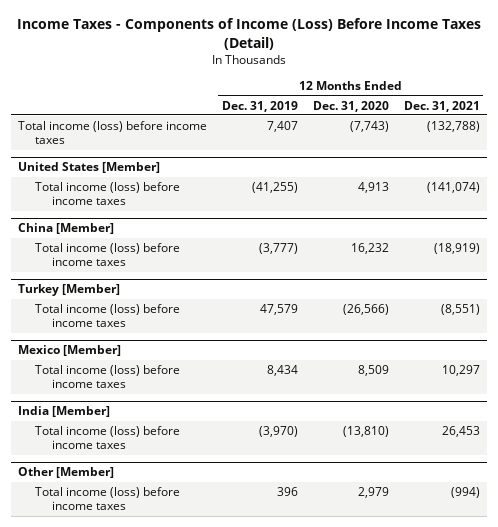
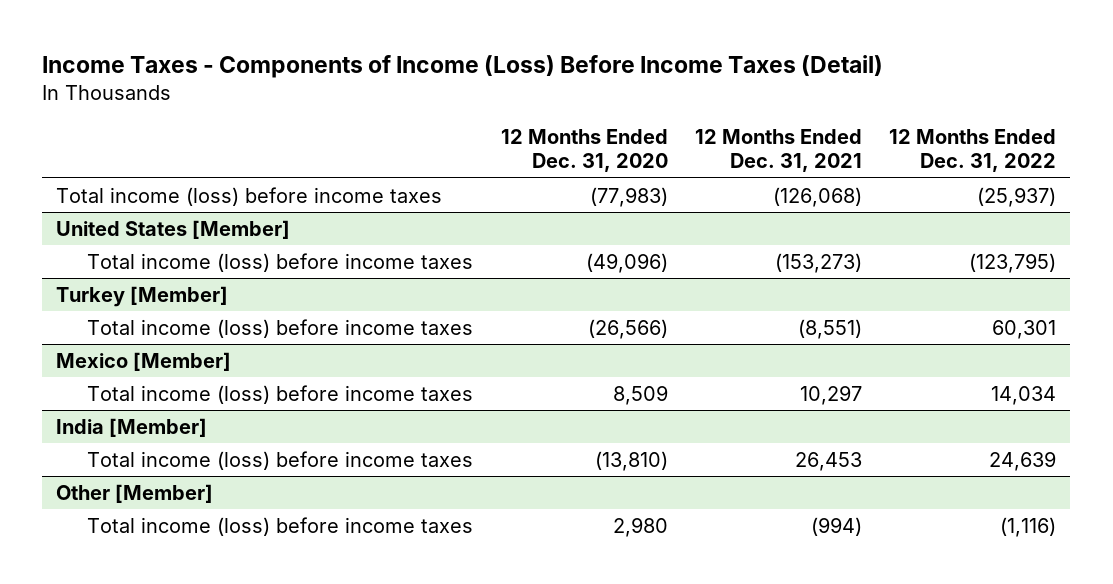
[221,100,298,112] Dec. 31, 2019 -> none
none -> [889,128,1057,173] 12 Months Ended Dec. 31, 2022
[349,120,389,132] (7,743) -> [589,186,668,207] (77,983)
[426,120,480,132] (132,788) -> [773,186,863,207] (126,068)
[18,223,115,235] China [Member] -> none
[35,242,181,267] Total income (loss) before income taxes -> none
[357,181,389,193] 4,913 -> [585,252,668,273] (49,096)
[426,181,480,193] (141,074) -> [775,252,863,273] (153,273)
[357,486,389,498] 2,979 -> [612,516,668,537] 2,980

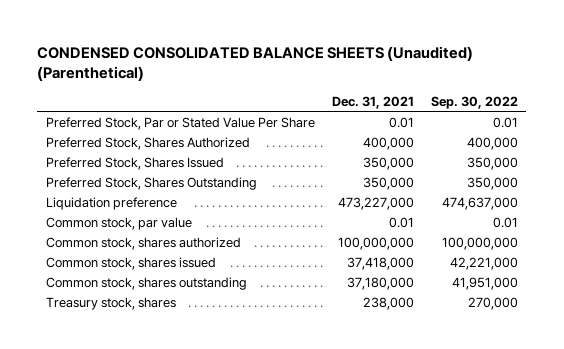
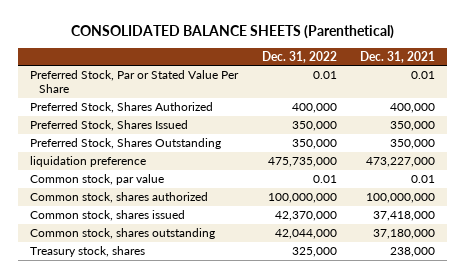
[37,45,474,82] CONDENSED CONSOLIDATED BALANCE SHEETS (Unaudited) (Parenthetical) -> [70,25,394,40] CONSOLIDATED BALANCE SHEETS (Parenthetical)
[430,95,518,109] Sep. 30, 2022 -> none
none -> [261,50,337,63] Dec. 31, 2022
[45,196,177,210] Liquidation preference -> [29,156,146,168] liquidation preference

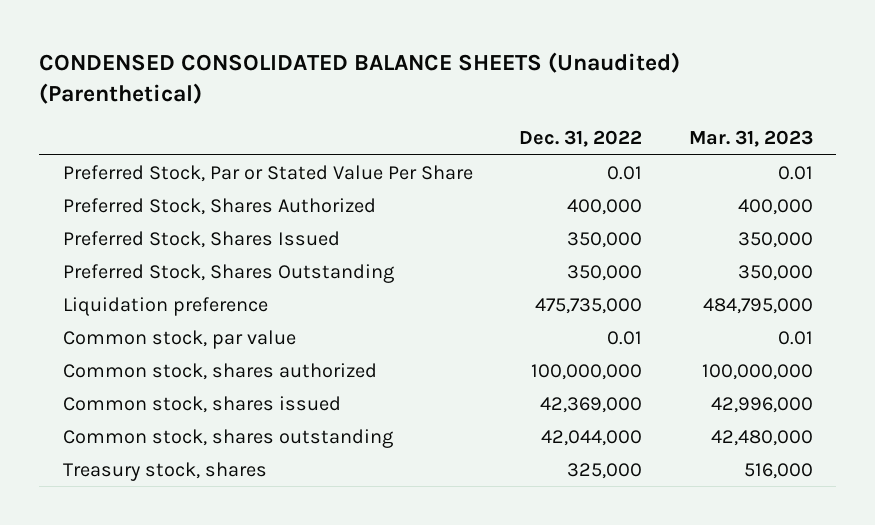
[70,25,394,40] CONSOLIDATED BALANCE SHEETS (Parenthetical) -> [39,52,681,105] CONDENSED CONSOLIDATED BALANCE SHEETS (Unaudited) (Parenthetical)
[360,50,436,63] Dec. 31, 2021 -> none
none -> [688,130,813,148] Mar. 31, 2023
[29,156,146,168] liquidation preference -> [62,296,268,316] Liquidation preference
[274,211,337,222] 42,370,000 -> [540,396,643,413] 42,369,000

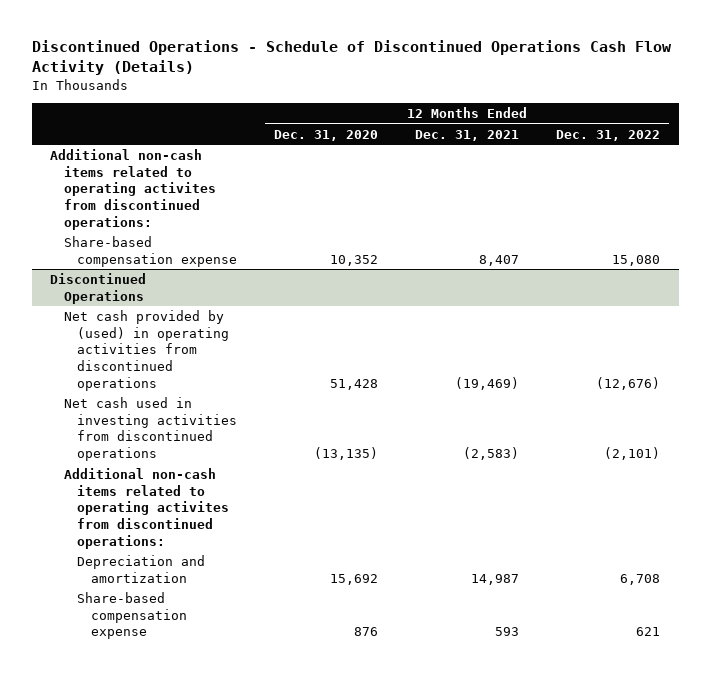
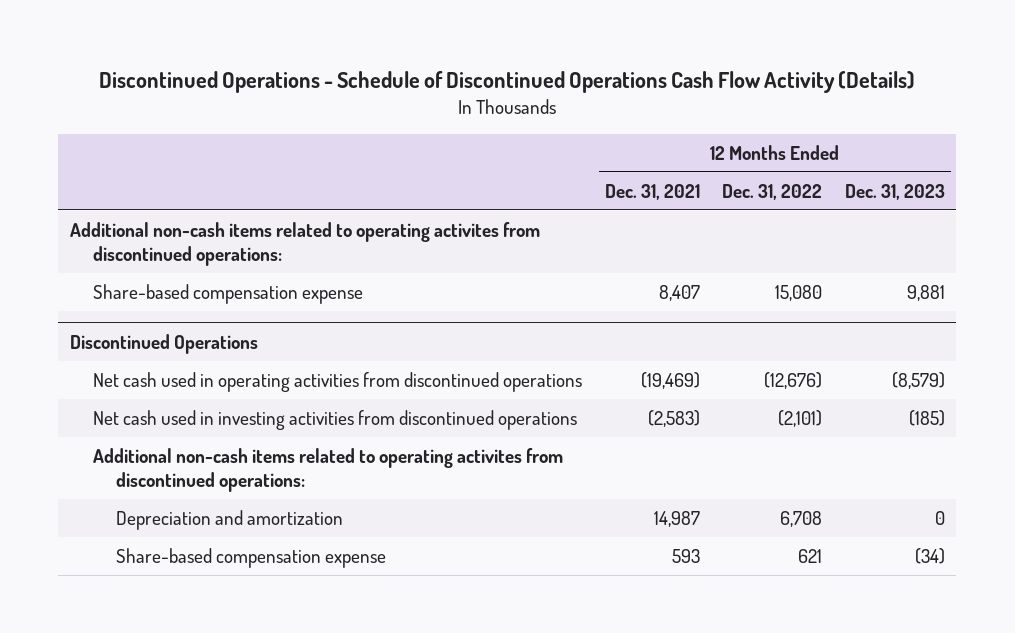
[274,129,379,141] Dec. 31, 2020 -> none
none -> [844,183,945,200] Dec. 31, 2023
[63,310,230,391] Net cash provided by (used) in operating activities from discontinued operations -> [92,372,582,393] Net cash used in operating activities from discontinued operations

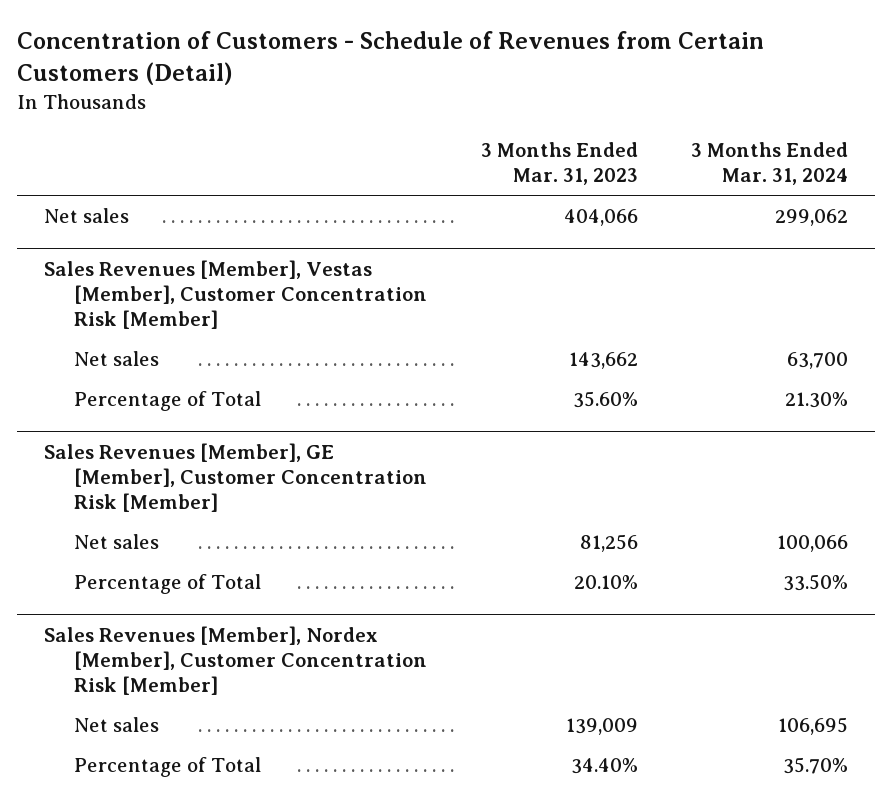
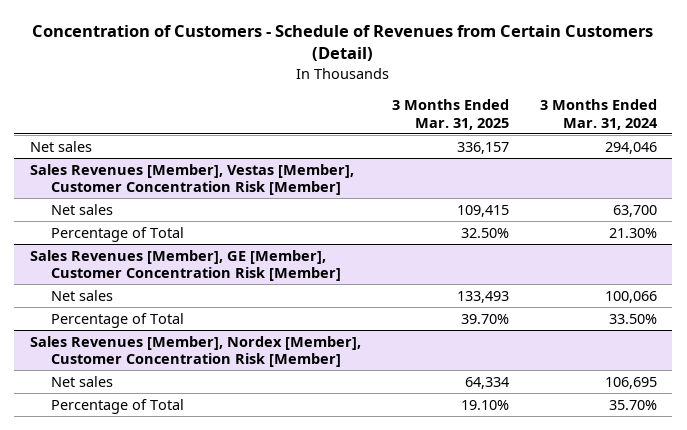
[480,142,638,186] 3 Months Ended Mar. 31, 2023 -> none
none -> [391,98,509,130] 3 Months Ended Mar. 31, 2025
[775,209,849,227] 299,062 -> [604,141,657,154] 294,046

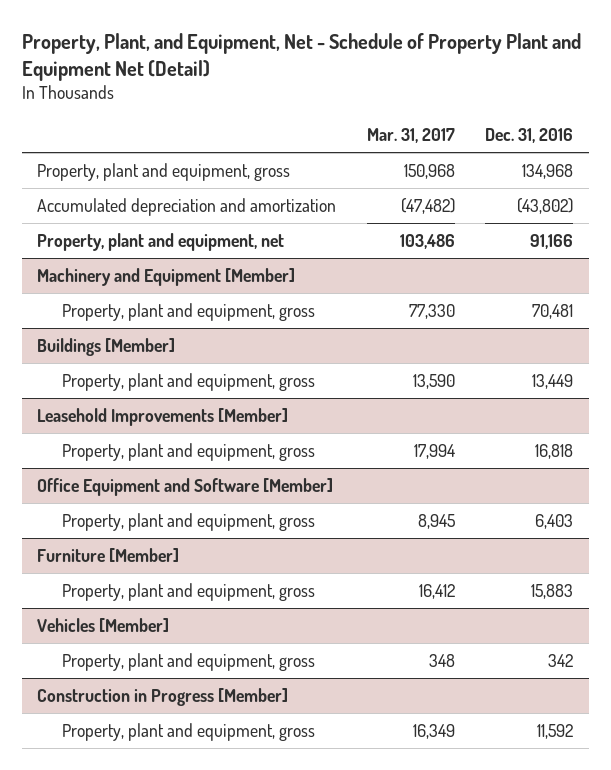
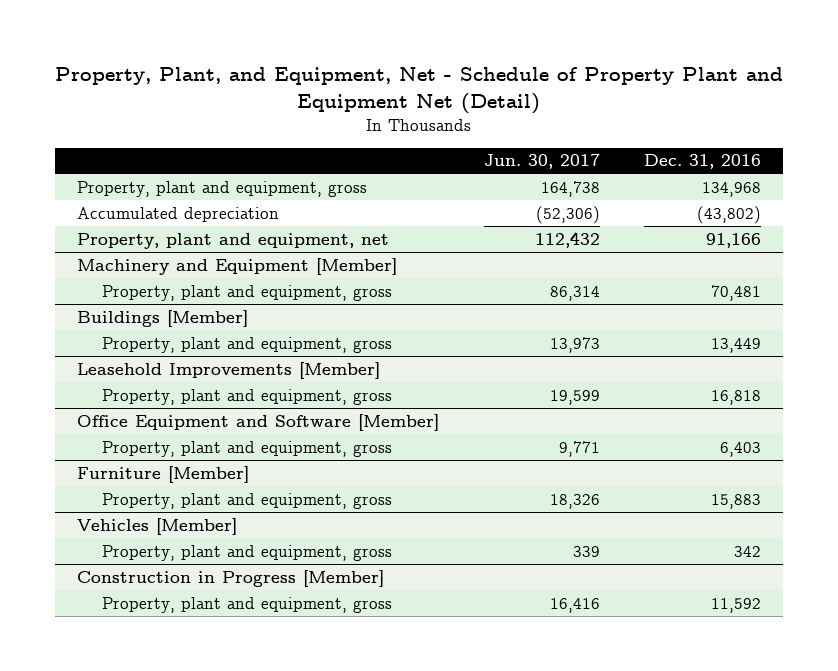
[366,127,455,143] Mar. 31, 2017 -> none
none -> [483,154,600,170] Jun. 30, 2017
[37,198,337,217] Accumulated depreciation and amortization -> [77,206,280,222] Accumulated depreciation

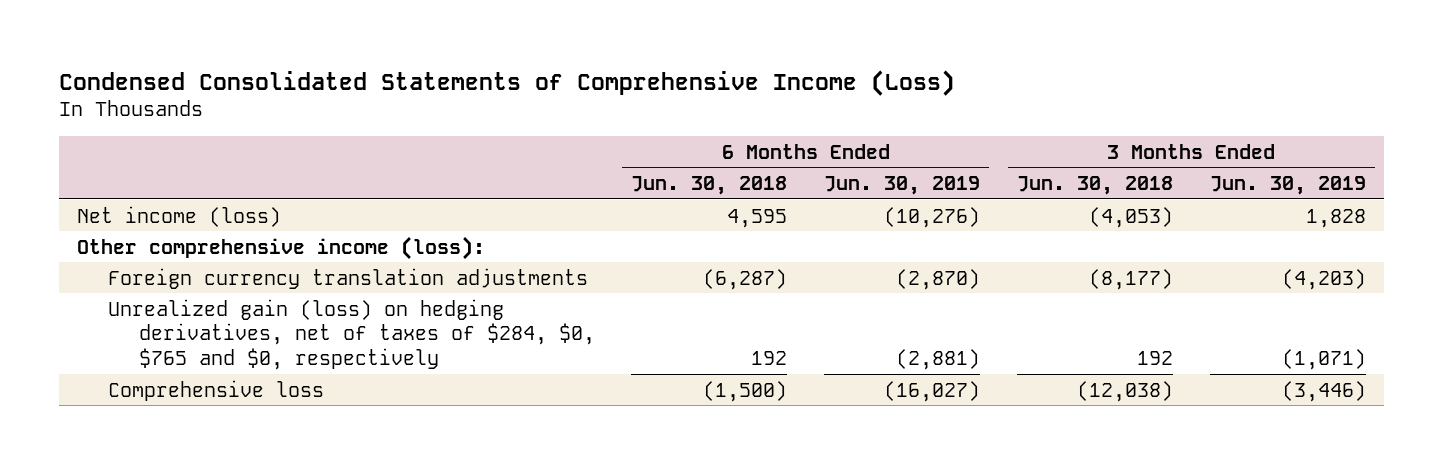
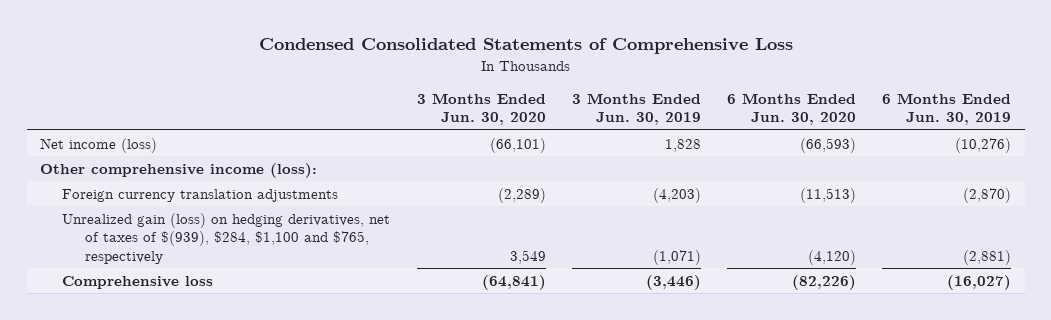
[58,69,955,96] Condensed Consolidated Statements of Comprehensive Income (Loss) -> [258,38,793,55] Condensed Consolidated Statements of Comprehensive Loss
[631,176,788,196] Jun. 30, 2018 -> none
[1017,176,1174,196] Jun. 30, 2018 -> none
none -> [416,92,546,126] 3 Months Ended Jun. 30, 2020
none -> [727,92,857,126] 6 Months Ended Jun. 30, 2020
[107,298,595,371] Unrealized gain (loss) on hedging derivatives, net of taxes of $284, $0, $765 and $0, respectively -> [62,212,391,264] Unrealized gain (loss) on hedging derivatives, net of taxes of $(939), $284, $1,100 and $765, respectively

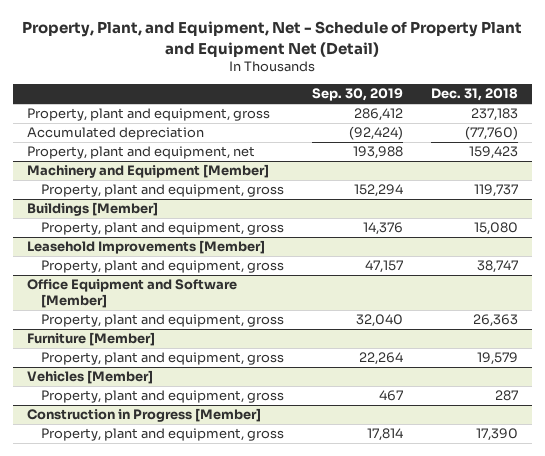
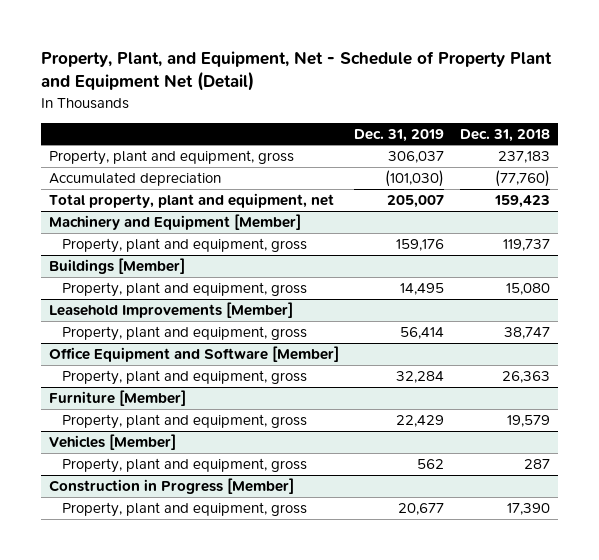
[311,88,403,102] Sep. 30, 2019 -> none
none -> [354,128,445,142] Dec. 31, 2019
[27,146,256,160] Property, plant and equipment, net -> [48,192,334,208] Total property, plant and equipment, net

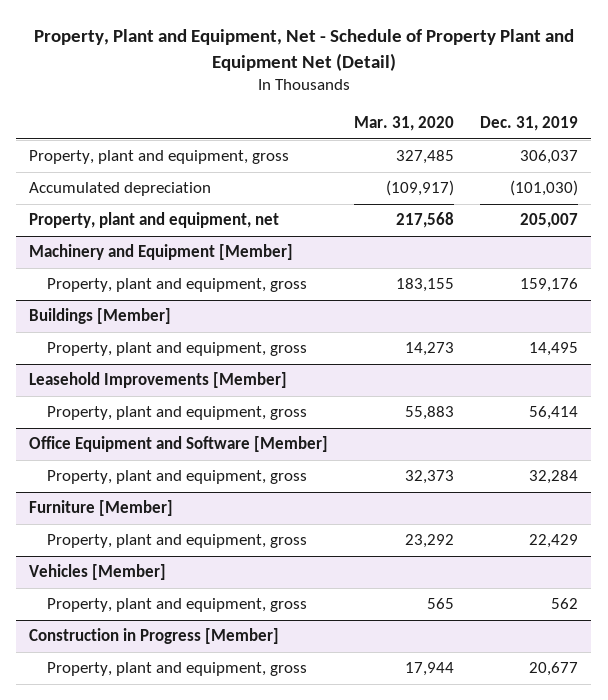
[40,51,552,92] Property, Plant, and Equipment, Net - Schedule of Property Plant and Equipment Net (Detail) -> [33,29,574,71] Property, Plant and Equipment, Net - Schedule of Property Plant and Equipment Net (Detail)
[460,128,551,142] Dec. 31, 2018 -> none
none -> [354,116,455,132] Mar. 31, 2020
[48,192,334,208] Total property, plant and equipment, net -> [29,212,280,229] Property, plant and equipment, net

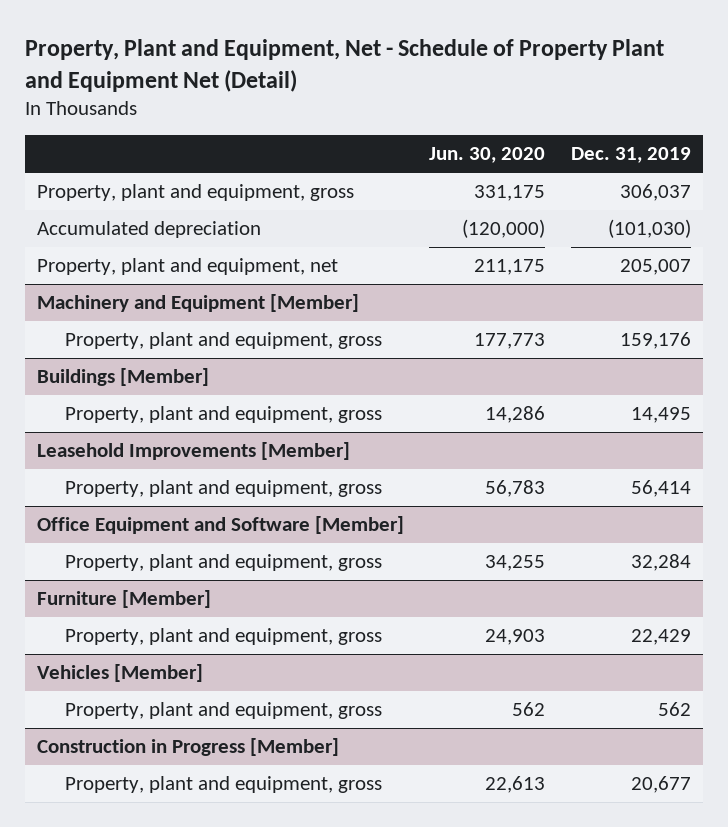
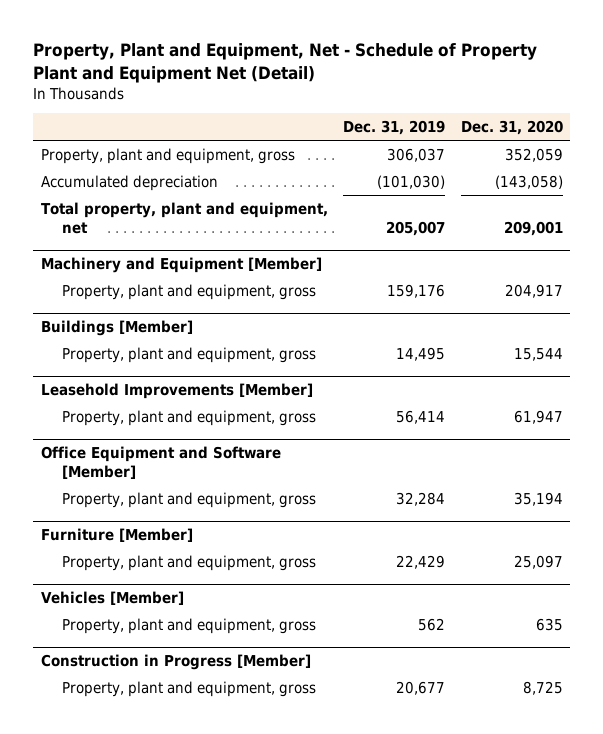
[429,147,546,164] Jun. 30, 2020 -> none
none -> [460,120,563,136] Dec. 31, 2020
[37,258,339,276] Property, plant and equipment, net -> [40,201,328,234] Total property, plant and equipment, net

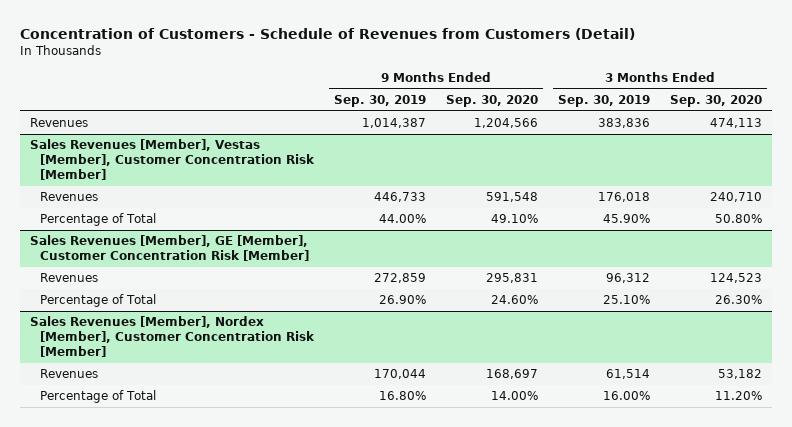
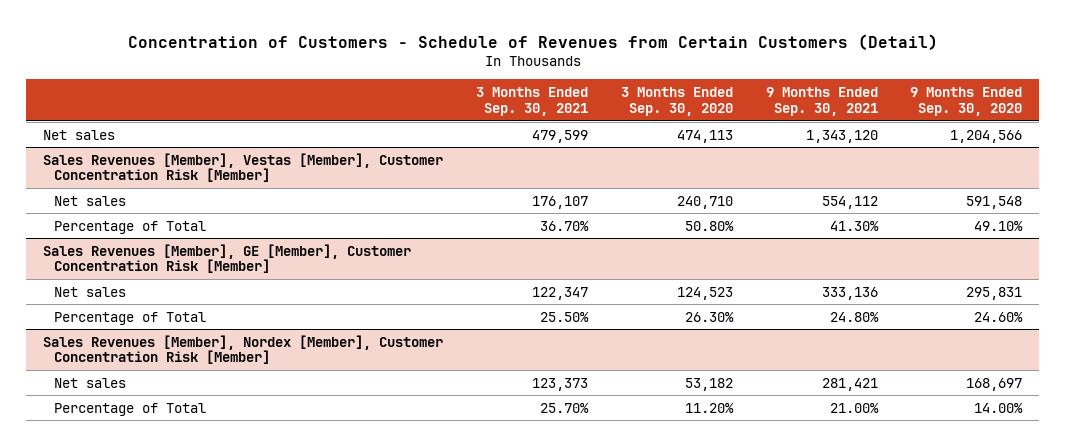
[20,27,636,40] Concentration of Customers - Schedule of Revenues from Customers (Detail) -> [127,33,938,50] Concentration of Customers - Schedule of Revenues from Certain Customers (Detail)
[334,95,427,108] Sep. 30, 2019 -> none
[557,95,650,108] Sep. 30, 2019 -> none
none -> [475,87,588,116] 3 Months Ended Sep. 30, 2021
none -> [765,87,878,116] 9 Months Ended Sep. 30, 2021
[30,118,89,128] Revenues -> [42,129,115,140] Net sales
[40,192,99,202] Revenues -> [54,195,127,206] Net sales
[40,273,99,283] Revenues -> [54,286,127,297] Net sales
[40,369,99,379] Revenues -> [54,377,127,388] Net sales

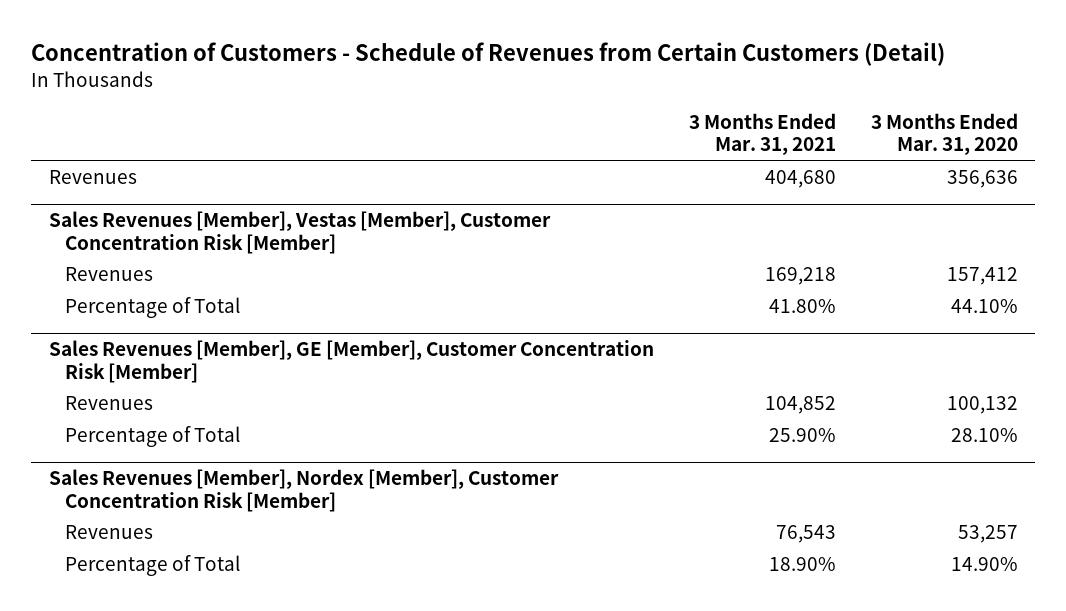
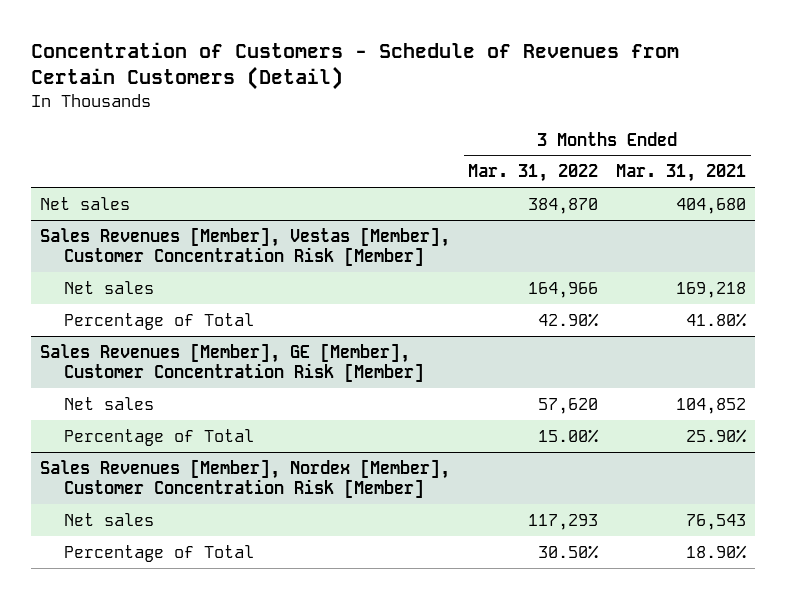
[870,112,1018,156] 3 Months Ended Mar. 31, 2020 -> none
none -> [468,164,599,183] Mar. 31, 2022
[48,169,137,184] Revenues -> [40,196,131,210] Net sales
[65,266,154,281] Revenues -> [63,280,154,294] Net sales
[65,395,154,410] Revenues -> [63,396,154,410] Net sales
[65,524,154,539] Revenues -> [63,512,154,526] Net sales

